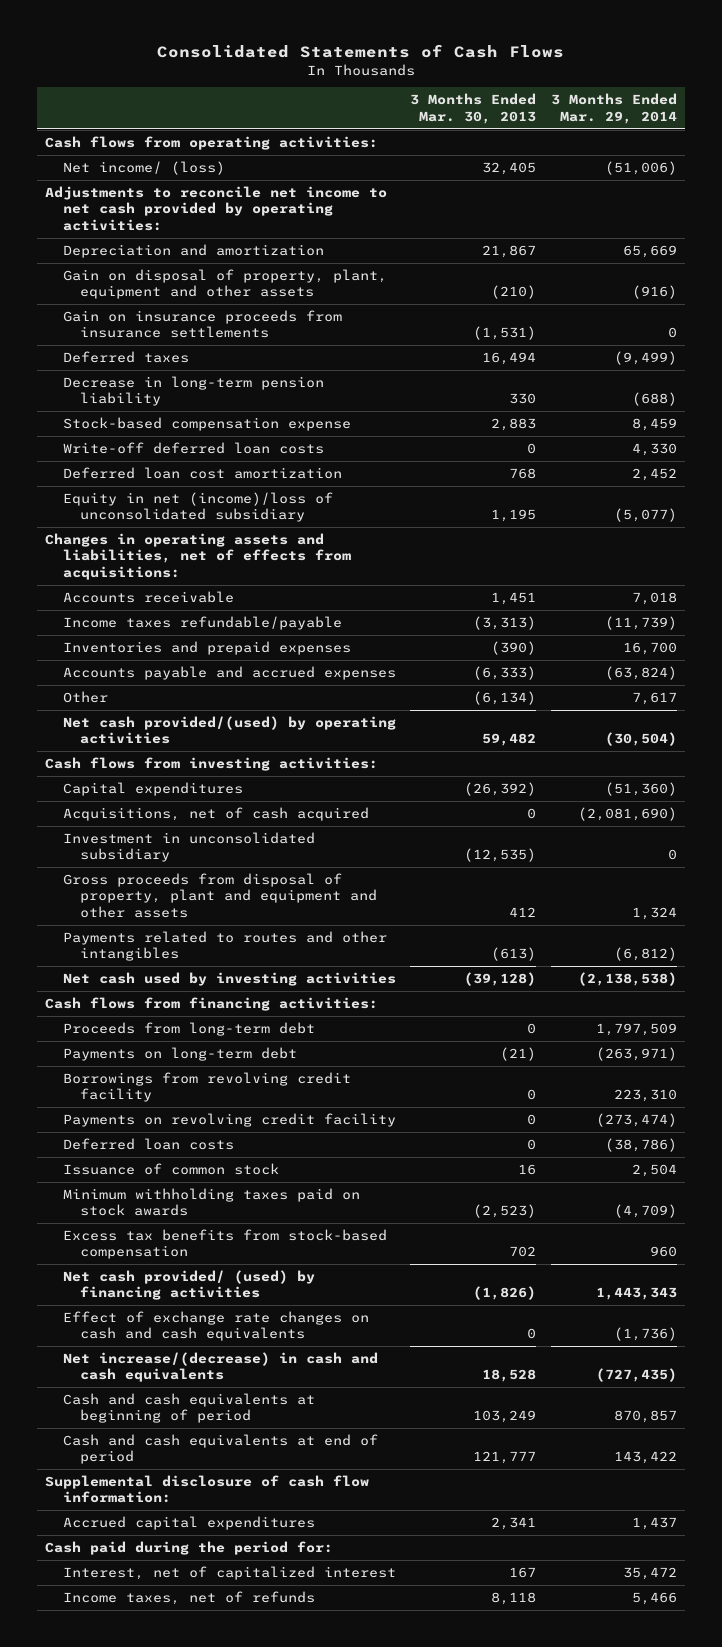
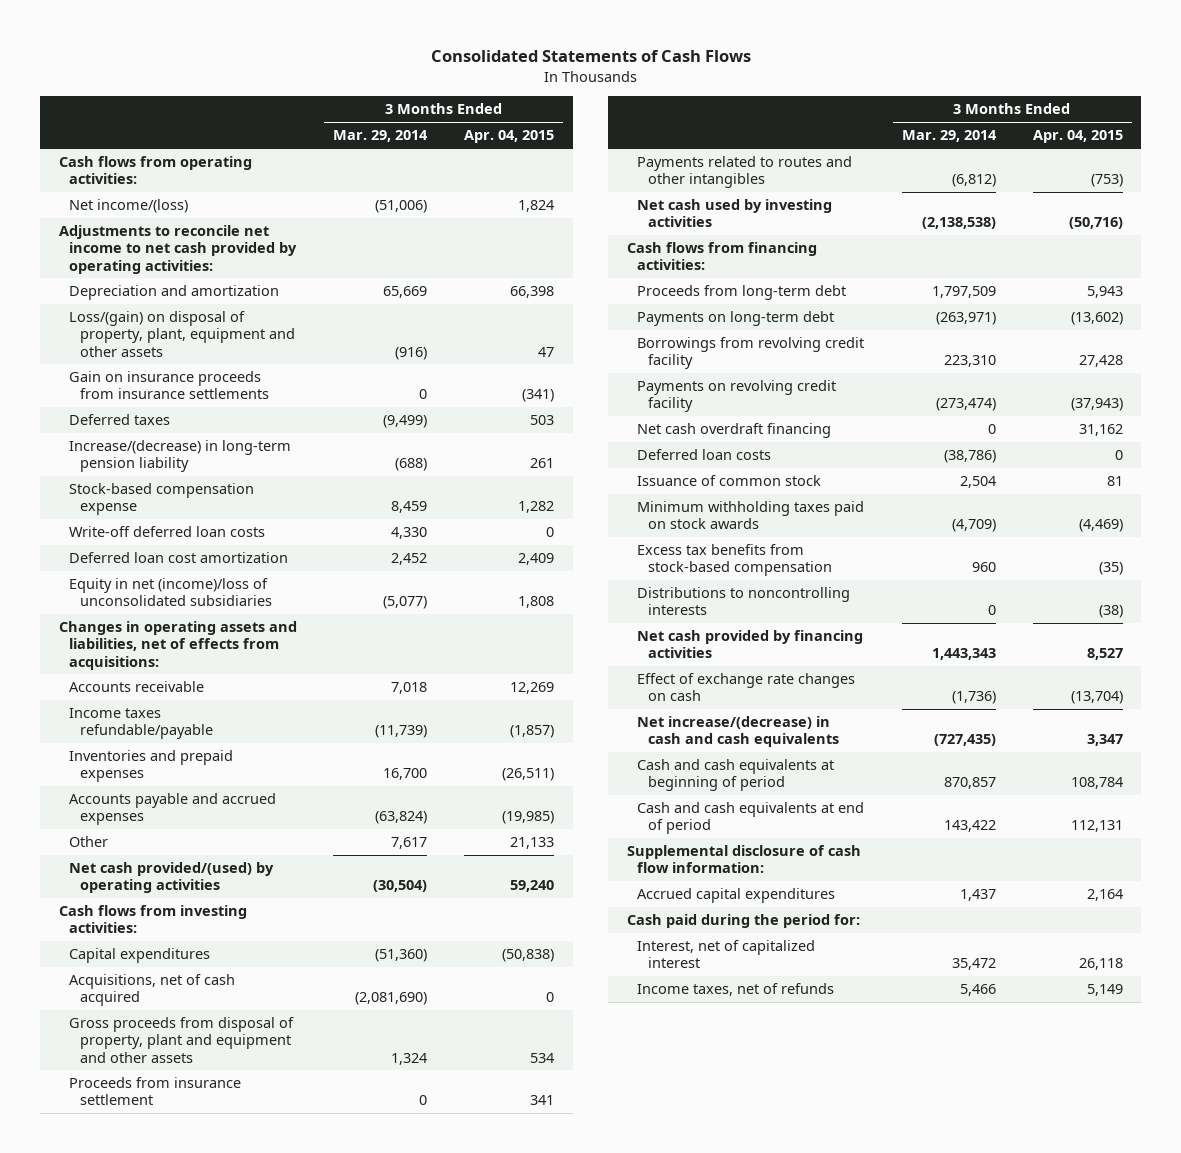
[410,93,537,124] 3 Months Ended Mar. 30, 2013 -> none
none -> [464,130,555,144] Apr. 04, 2015
[62,160,225,175] Net income/ (loss) -> [69,199,189,214] Net income/(loss)
[62,268,387,300] Gain on disposal of property, plant, equipment and other assets -> [69,311,295,357] Loss/(gain) on disposal of property, plant, equipment and other assets
[62,375,324,407] Decrease in long-term pension liability -> [69,440,292,473] Increase/(decrease) in long-term pension liability
[62,491,333,523] Equity in net (income)/loss of unconsolidated subsidiary -> [69,578,272,607] Equity in net (income)/loss of unconsolidated subsidiaries
[62,831,315,863] Investment in unconsolidated subsidiary -> none
none -> [69,1077,242,1106] Proceeds from insurance settlement
none -> [637,423,832,439] Net cash overdraft financing
none -> [637,587,851,616] Distributions to noncontrolling interests
[62,1269,315,1301] Net cash provided/ (used) by financing activities -> [637,630,864,659] Net cash provided by financing activities
[62,1310,369,1342] Effect of exchange rate changes on cash and cash equivalents -> [637,673,856,702] Effect of exchange rate changes on cash

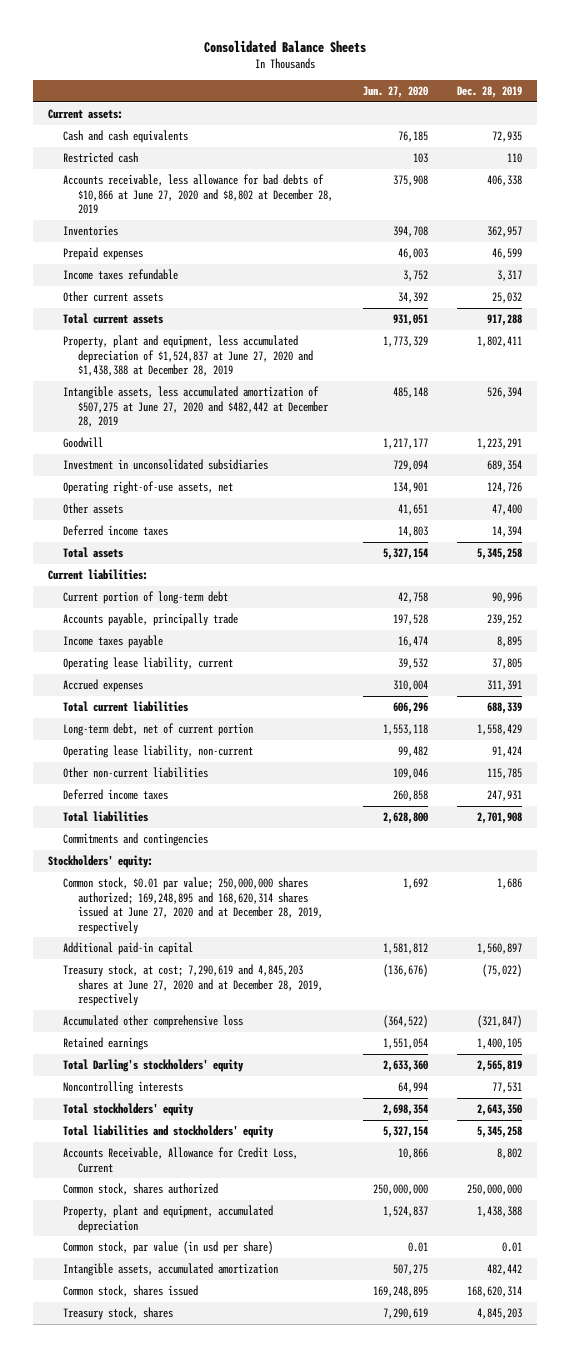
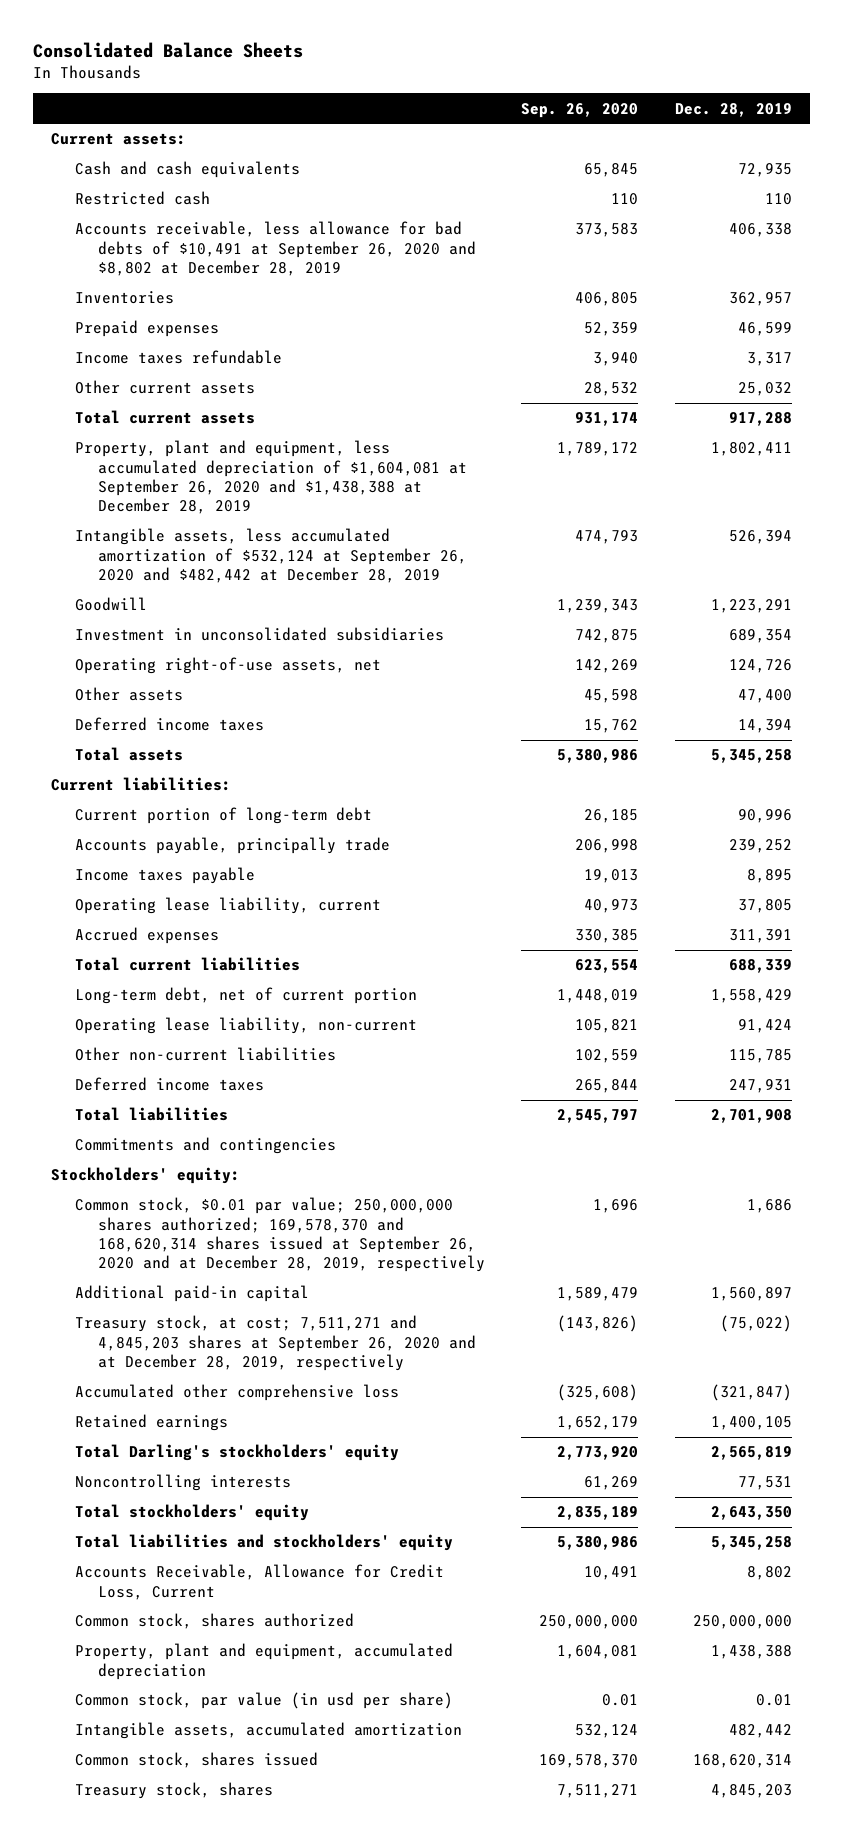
[362,86,428,99] Jun. 27, 2020 -> none
none -> [521,102,639,118] Sep. 26, 2020
[63,174,334,215] Accounts receivable, less allowance for bad debts of $10,866 at June 27, 2020 and $8,802 at December 28, 2019 -> [74,221,476,277] Accounts receivable, less allowance for bad debts of $10,491 at September 26, 2020 and $8,802 at December 28, 2019
[63,335,314,377] Property, plant and equipment, less accumulated depreciation of $1,524,837 at June 27, 2020 and $1,438,388 at December 28, 2019 -> [74,440,467,515] Property, plant and equipment, less accumulated depreciation of $1,604,081 at September 26, 2020 and $1,438,388 at December 28, 2019
[63,386,330,428] Intangible assets, less accumulated amortization of $507,275 at June 27, 2020 and $482,442 at December 28, 2019 -> [74,528,467,584] Intangible assets, less accumulated amortization of $532,124 at September 26, 2020 and $482,442 at December 28, 2019
[63,877,324,934] Common stock, $0.01 par value; 250,000,000 shares authorized; 169,248,895 and 168,620,314 shares issued at June 27, 2020 and at December 28, 2019, respectively -> [74,1197,485,1273] Common stock, $0.01 par value; 250,000,000 shares authorized; 169,578,370 and 168,620,314 shares issued at September 26, 2020 and at December 28, 2019, respectively
[63,964,324,1007] Treasury stock, at cost; 7,290,619 and 4,845,203 shares at June 27, 2020 and at December 28, 2019, respectively -> [74,1315,476,1372] Treasury stock, at cost; 7,511,271 and 4,845,203 shares at September 26, 2020 and at December 28, 2019, respectively

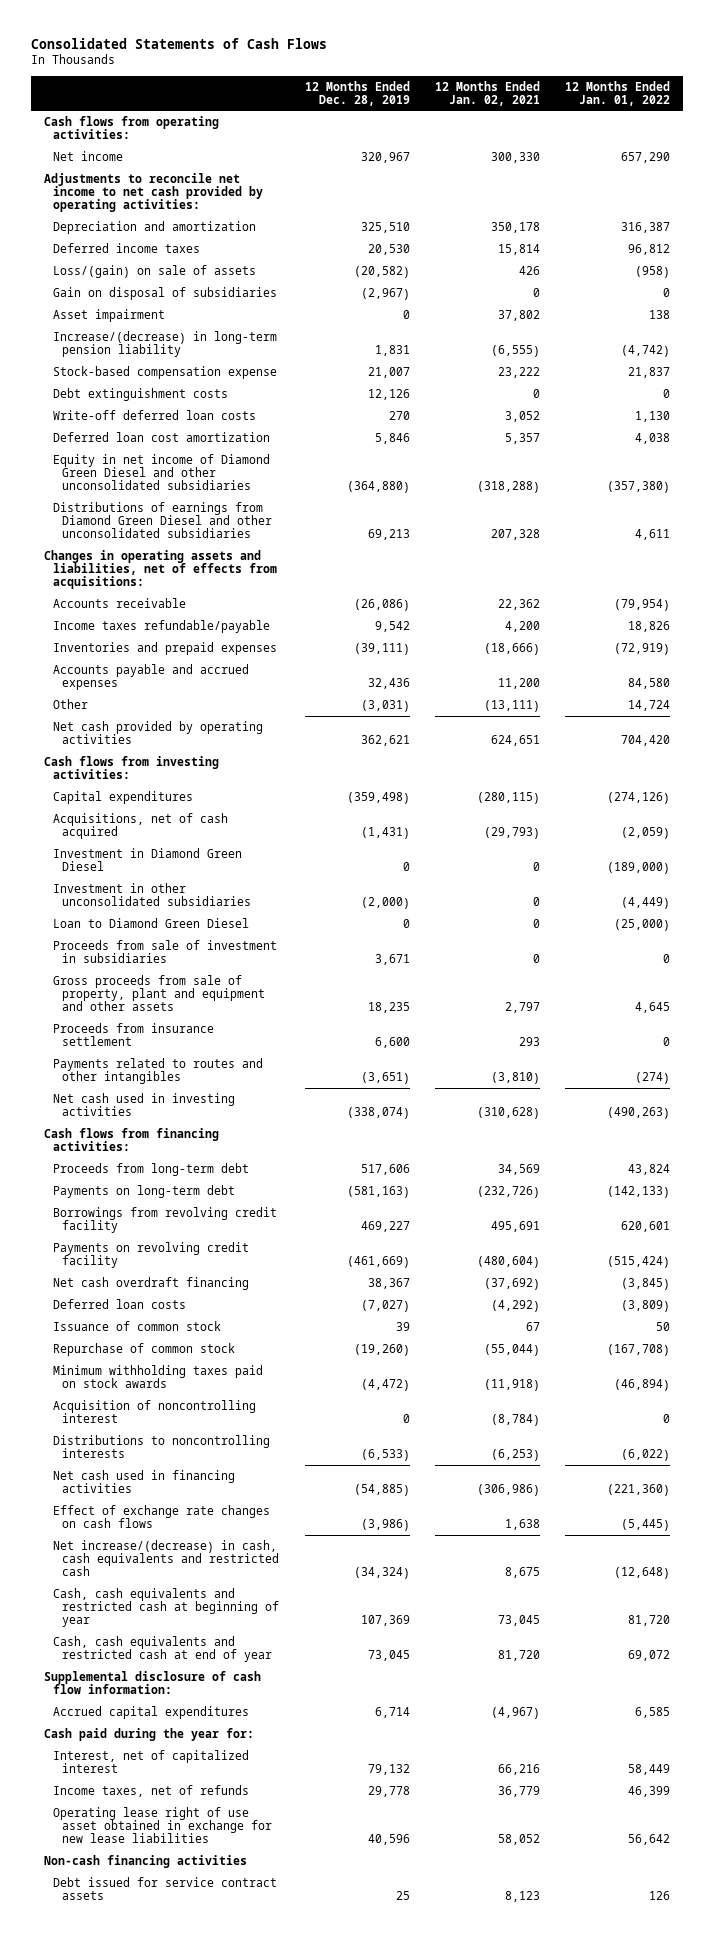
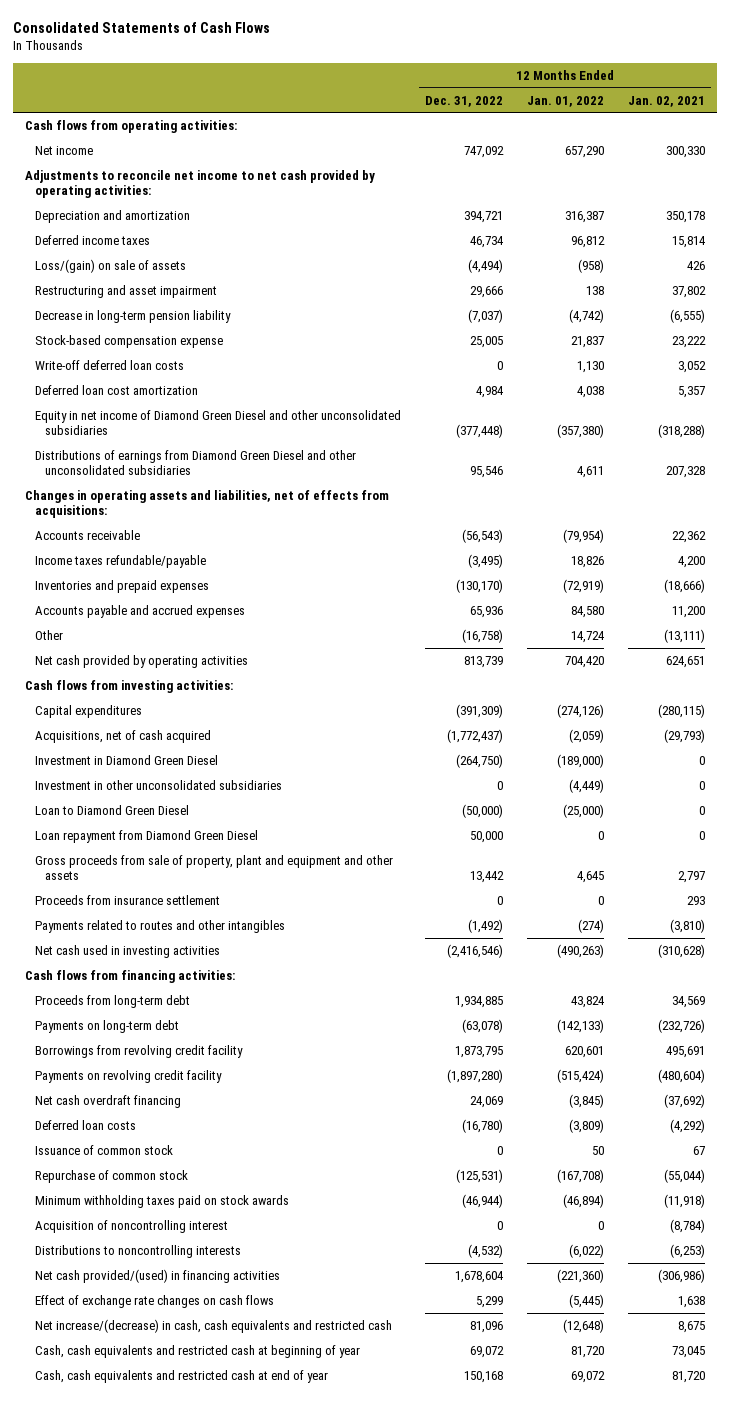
[304,80,410,106] 12 Months Ended Dec. 28, 2019 -> none
none -> [425,95,504,107] Dec. 31, 2022
[53,286,278,300] Gain on disposal of subsidiaries -> none
[53,308,166,322] Asset impairment -> [35,284,218,298] Restructuring and asset impairment
[53,330,278,358] Increase/(decrease) in long-term pension liability -> [35,309,232,323] Decrease in long-term pension liability
[53,387,229,401] Debt extinguishment costs -> none
[53,939,278,964] Proceeds from sale of investment in subsidiaries -> none
none -> [35,829,259,843] Loan repayment from Diamond Green Diesel
[53,1469,236,1494] Net cash used in financing activities -> [35,1268,281,1283] Net cash provided/(used) in financing activities
[43,1670,261,1695] Supplemental disclosure of cash flow information: -> none
[53,1705,250,1719] Accrued capital expenditures -> none
[43,1727,254,1741] Cash paid during the year for: -> none
[53,1749,250,1774] Interest, net of capitalized interest -> none
[53,1784,250,1797] Income taxes, net of refunds -> none
[53,1806,273,1844] Operating lease right of use asset obtained in exchange for new lease liabilities -> none
[43,1854,247,1868] Non-cash financing activities -> none
[53,1876,278,1901] Debt issued for service contract assets -> none

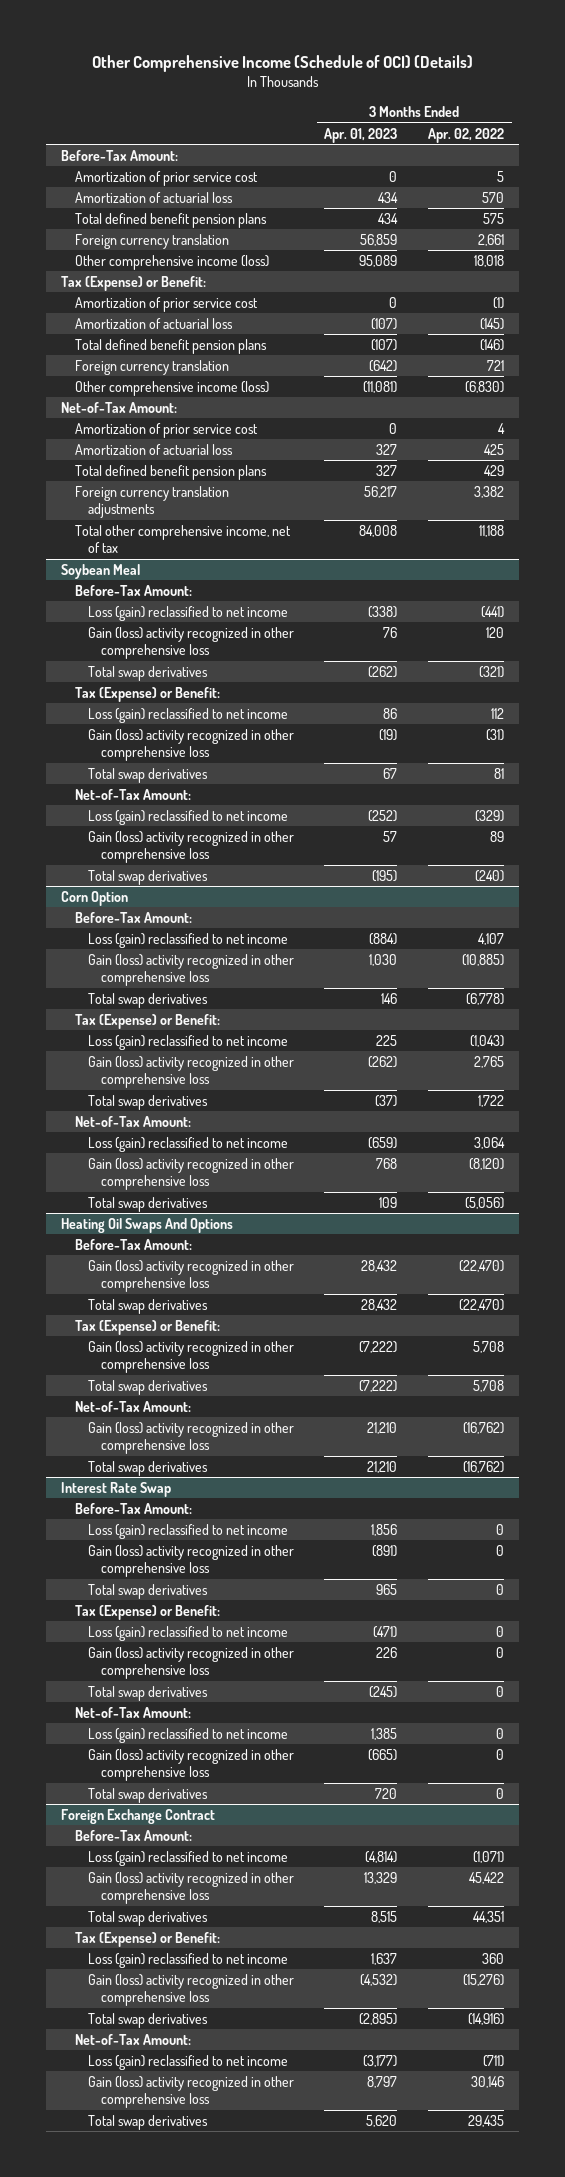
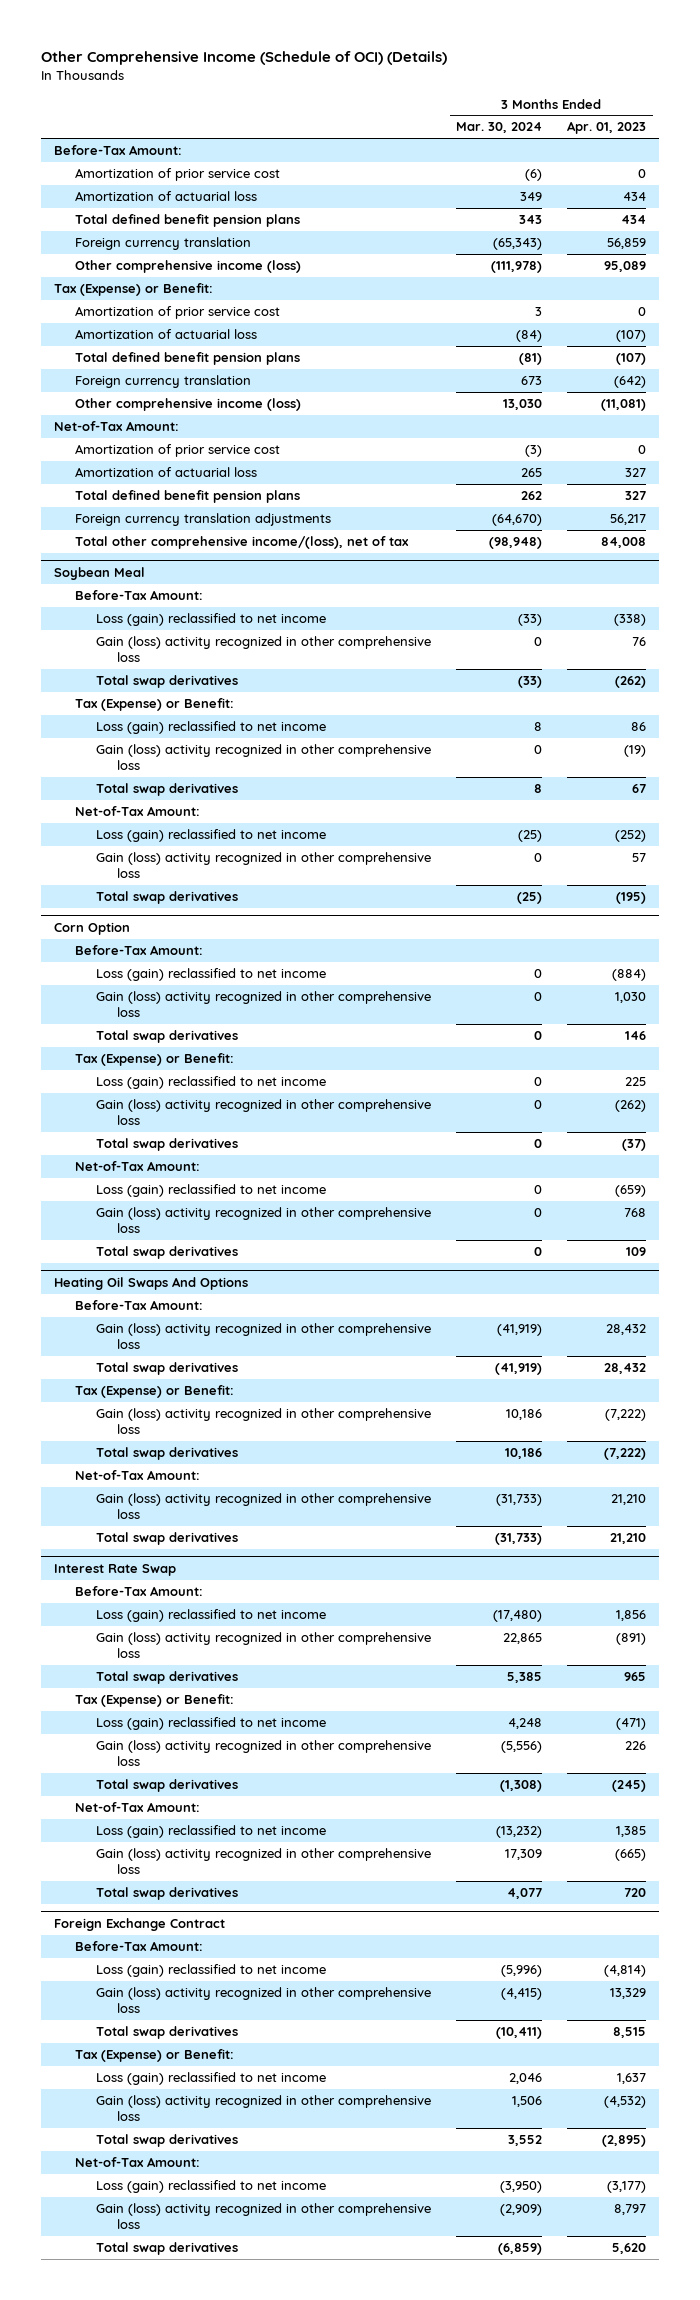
[427,127,504,143] Apr. 02, 2022 -> none
none -> [456,122,543,134] Mar. 30, 2024
[74,524,291,554] Total other comprehensive income, net of tax -> [74,535,409,549] Total other comprehensive income/(loss), net of tax

